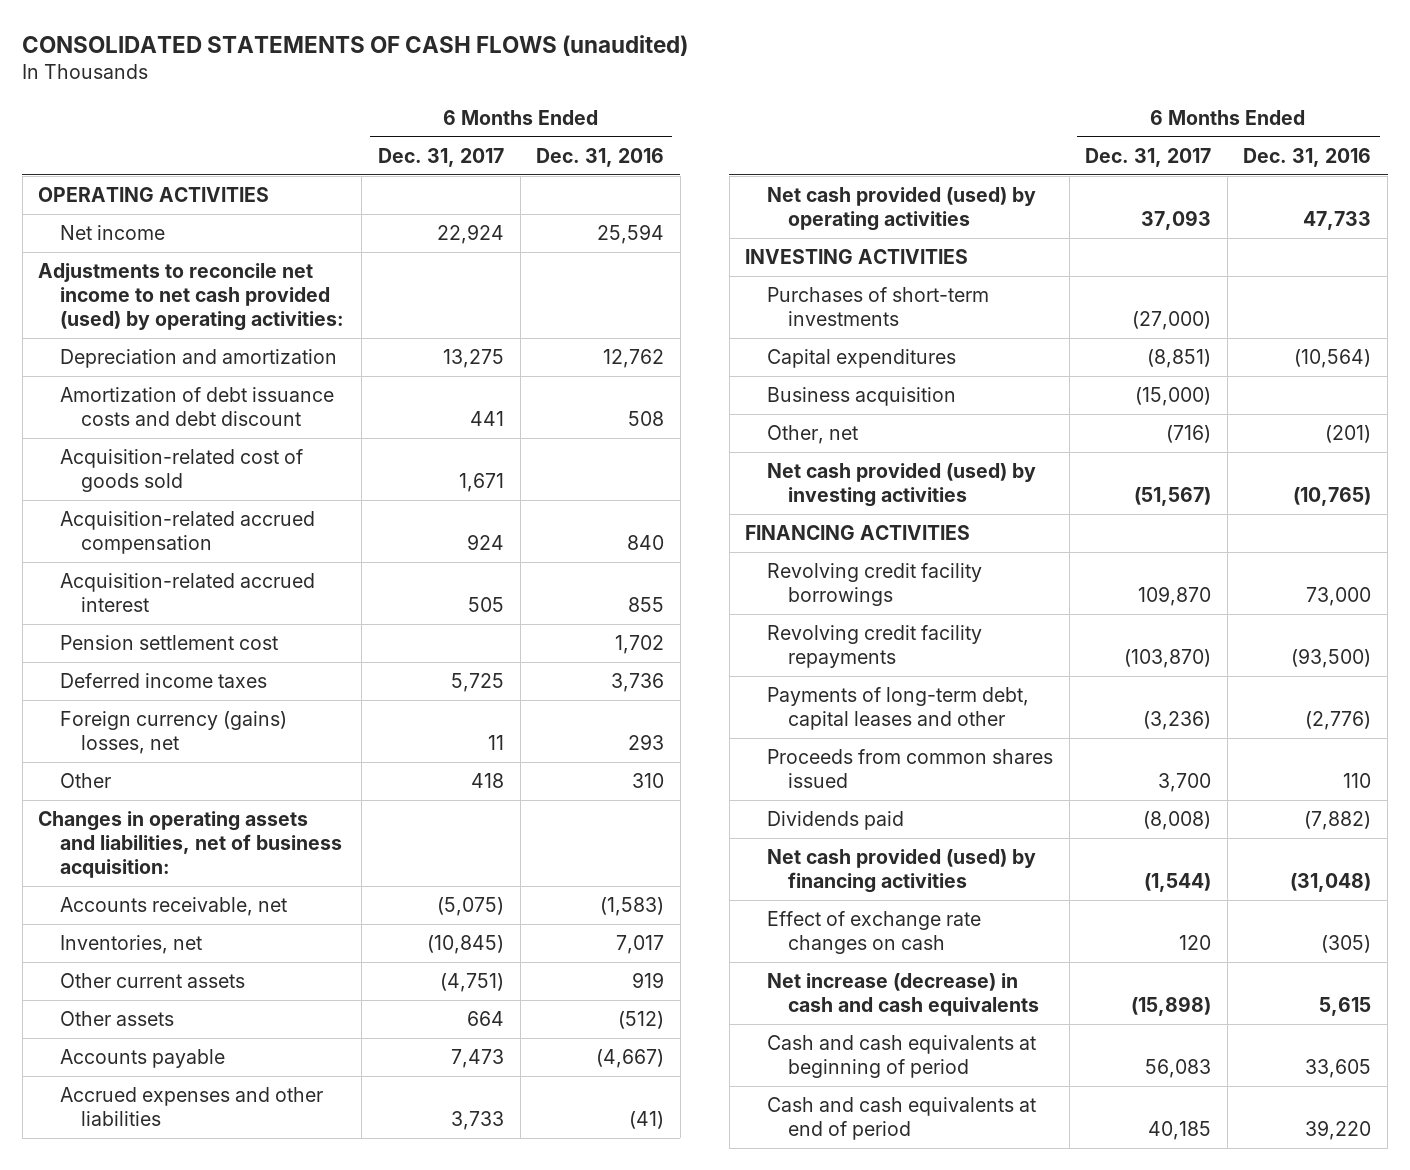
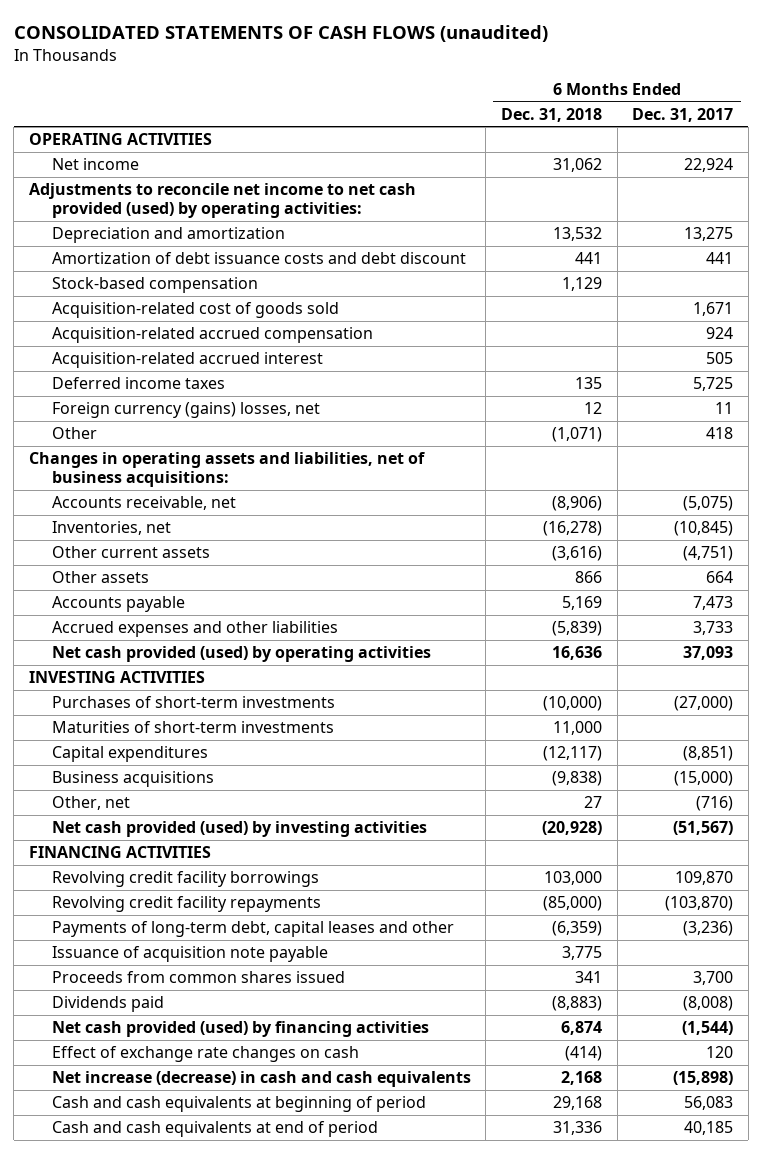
[536,147,665,167] Dec. 31, 2016 -> none
none -> [500,107,602,122] Dec. 31, 2018
none -> [51,277,258,294] Stock-based compensation
[59,635,278,651] Pension settlement cost -> none
[38,811,342,879] Changes in operating assets and liabilities, net of business acquisition: -> [28,452,425,488] Changes in operating assets and liabilities, net of business acquisitions:
none -> [51,721,334,734] Maturities of short-term investments
[766,387,956,407] Business acquisition -> [51,771,214,788] Business acquisitions
none -> [51,946,328,963] Issuance of acquisition note payable

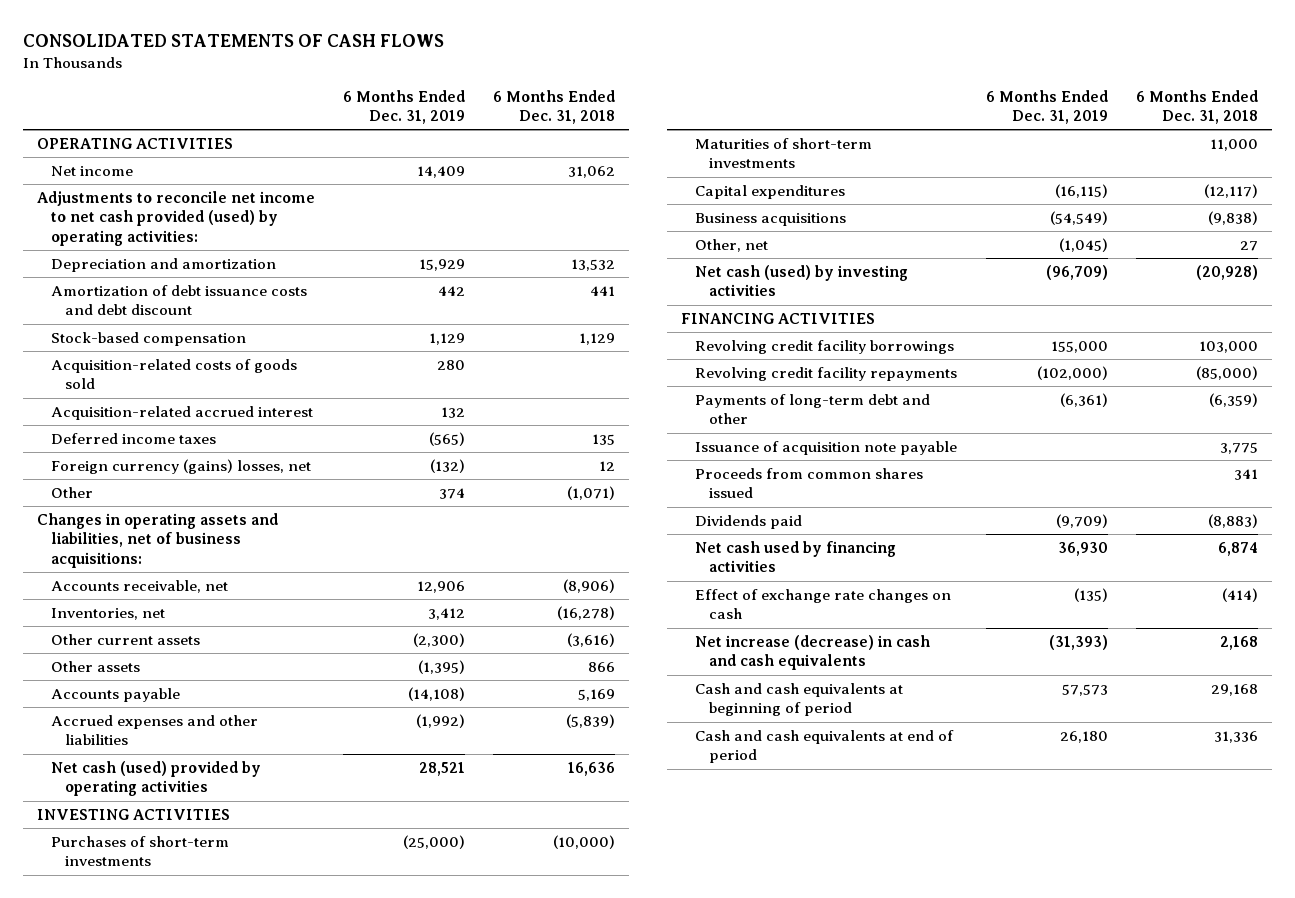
[13,24,548,42] CONSOLIDATED STATEMENTS OF CASH FLOWS (unaudited) -> [23,34,445,48] CONSOLIDATED STATEMENTS OF CASH FLOWS
[632,107,734,122] Dec. 31, 2017 -> none
none -> [342,89,465,125] 6 Months Ended Dec. 31, 2019
[51,327,373,344] Acquisition-related accrued compensation -> none
[51,302,339,319] Acquisition-related cost of goods sold -> [51,358,298,390] Acquisition-related costs of goods sold
[51,646,431,663] Net cash provided (used) by operating activities -> [51,760,262,797] Net cash (used) provided by operating activities
[51,821,427,838] Net cash provided (used) by investing activities -> [694,264,908,297] Net cash (used) by investing activities
[51,921,454,938] Payments of long-term debt, capital leases and other -> [694,393,930,425] Payments of long-term debt and other
[51,1021,429,1038] Net cash provided (used) by financing activities -> [694,540,896,573] Net cash used by financing activities

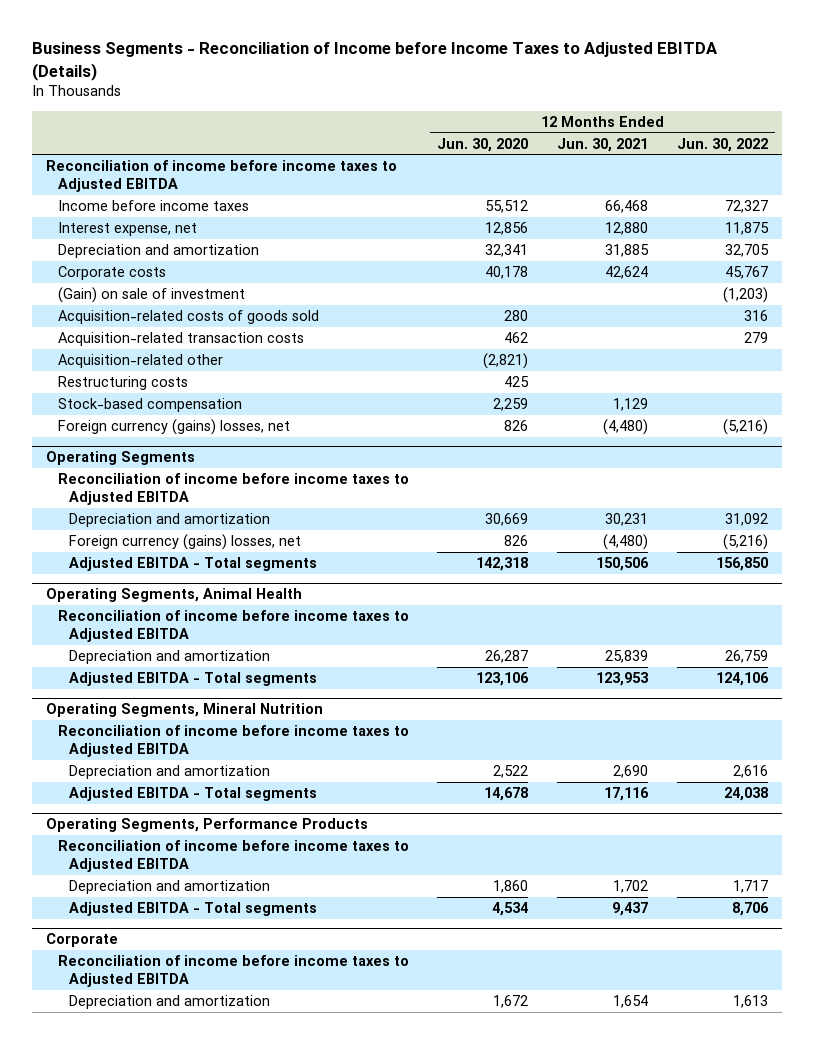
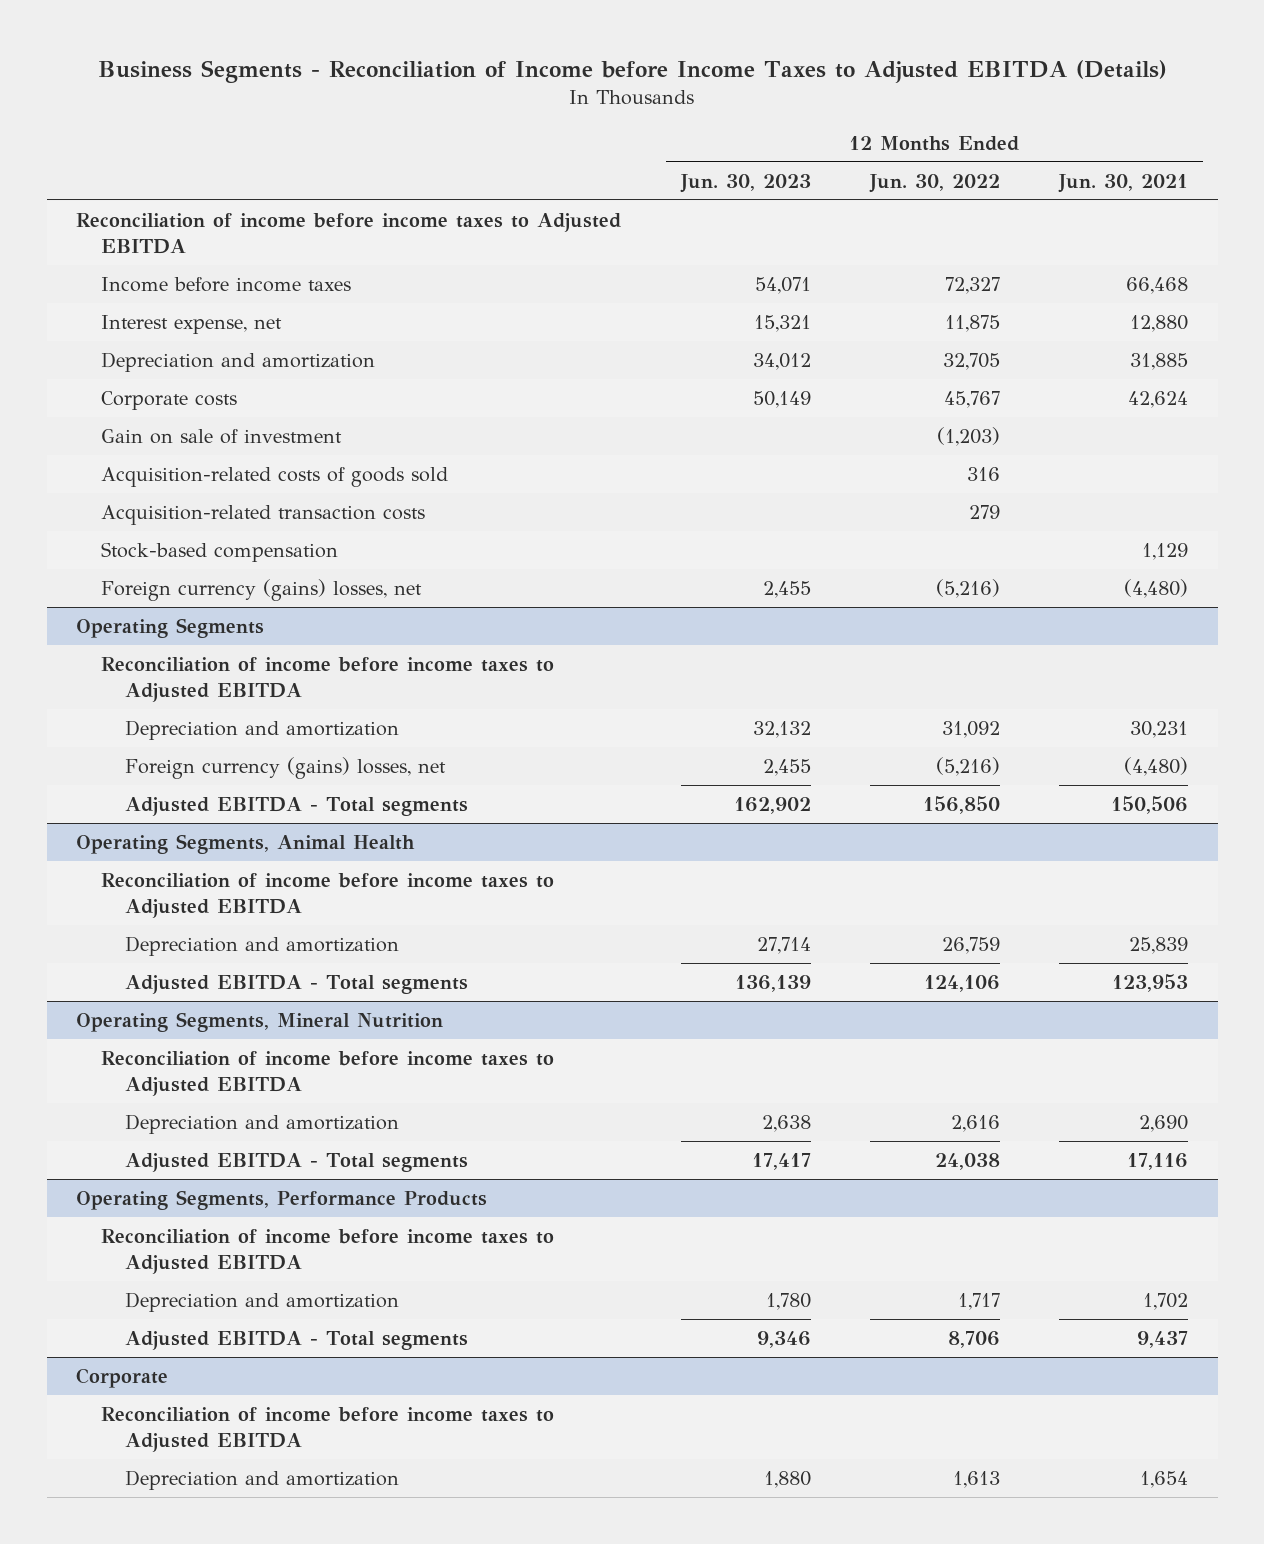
[437,137,529,152] Jun. 30, 2020 -> none
none -> [679,173,811,193] Jun. 30, 2023
[57,287,245,304] (Gain) on sale of investment -> [100,428,342,444] Gain on sale of investment
[57,354,223,369] Acquisition-related other -> none
[57,376,188,391] Restructuring costs -> none

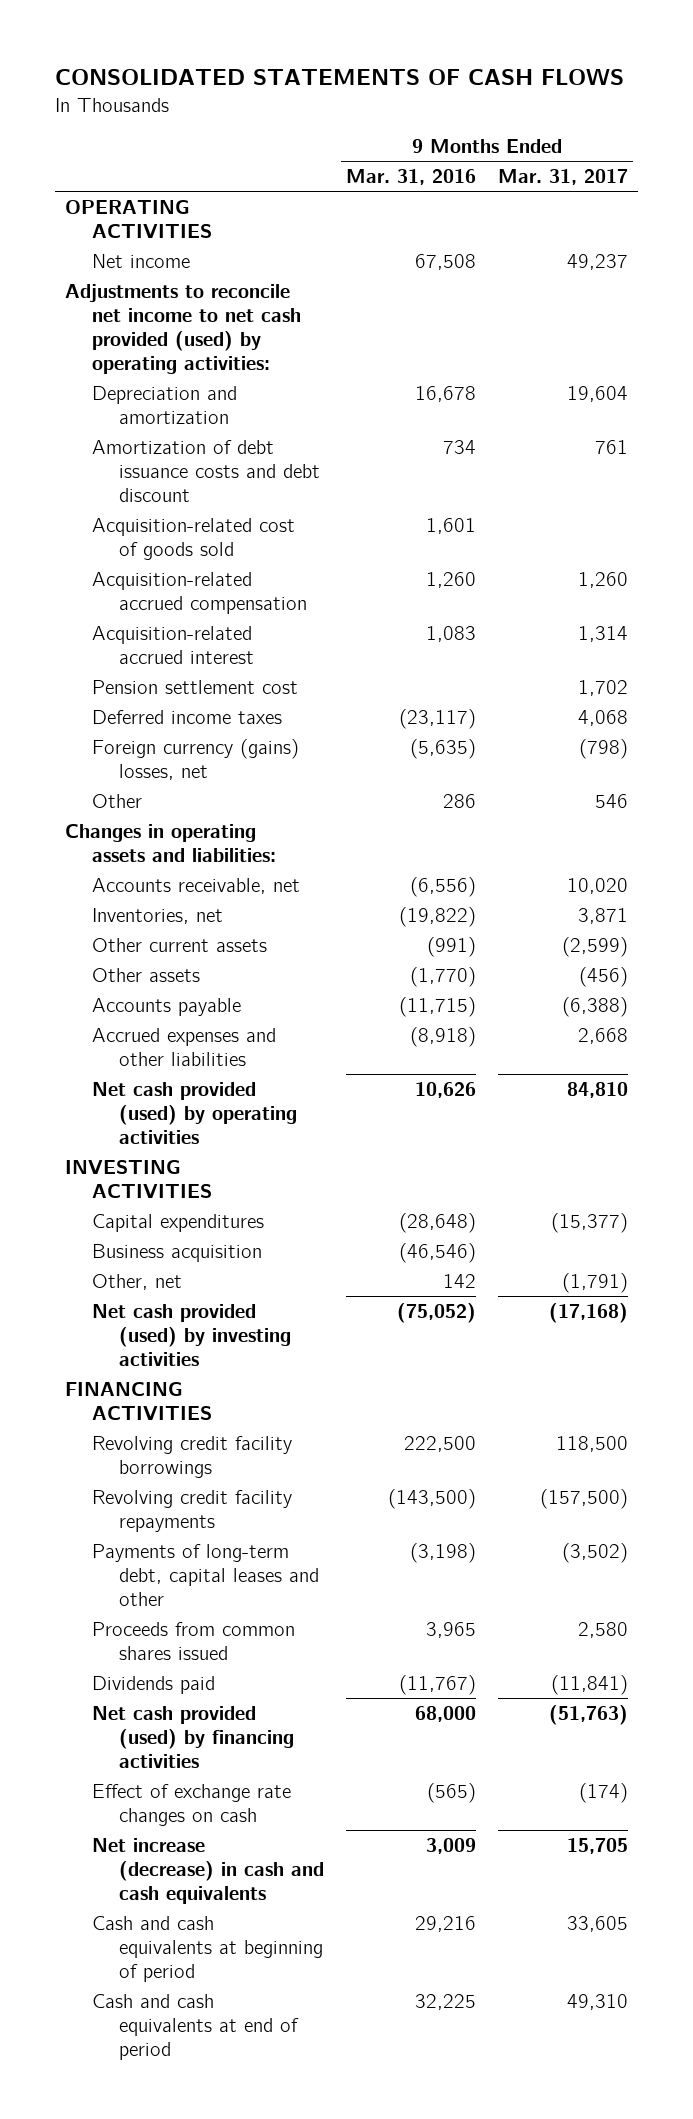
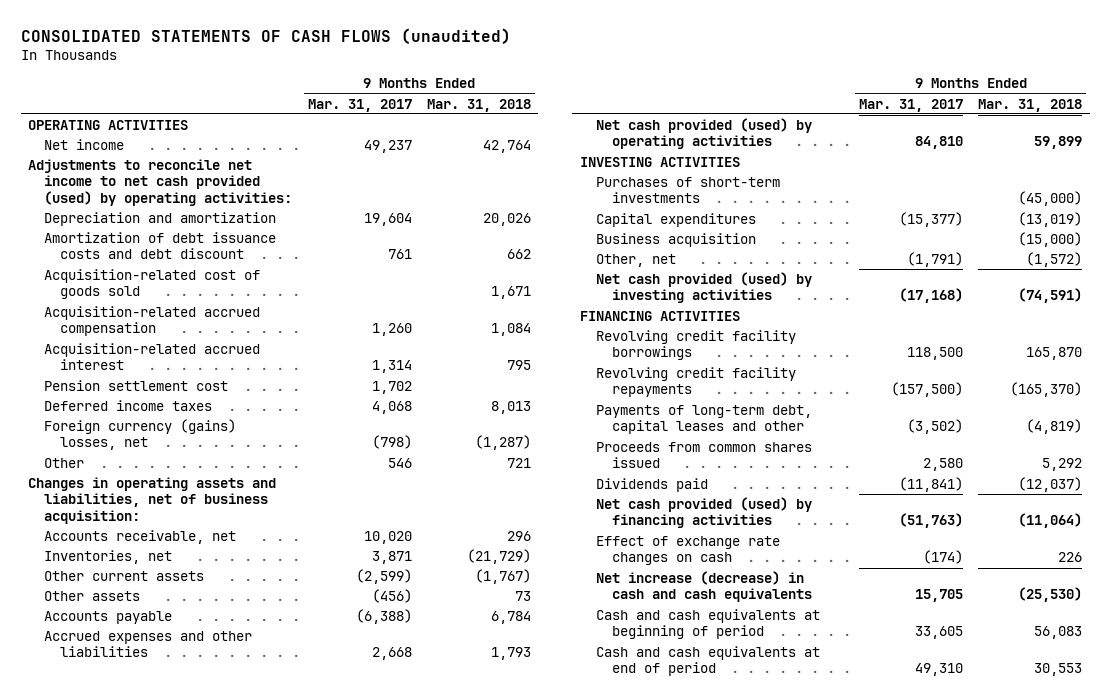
[54,69,624,86] CONSOLIDATED STATEMENTS OF CASH FLOWS -> [20,27,511,44] CONSOLIDATED STATEMENTS OF CASH FLOWS (unaudited)
[346,169,477,186] Mar. 31, 2016 -> none
none -> [426,98,531,112] Mar. 31, 2018
[65,823,277,862] Changes in operating assets and liabilities: -> [28,476,277,524] Changes in operating assets and liabilities, net of business acquisition:
none -> [595,176,780,204] Purchases of short-term investments

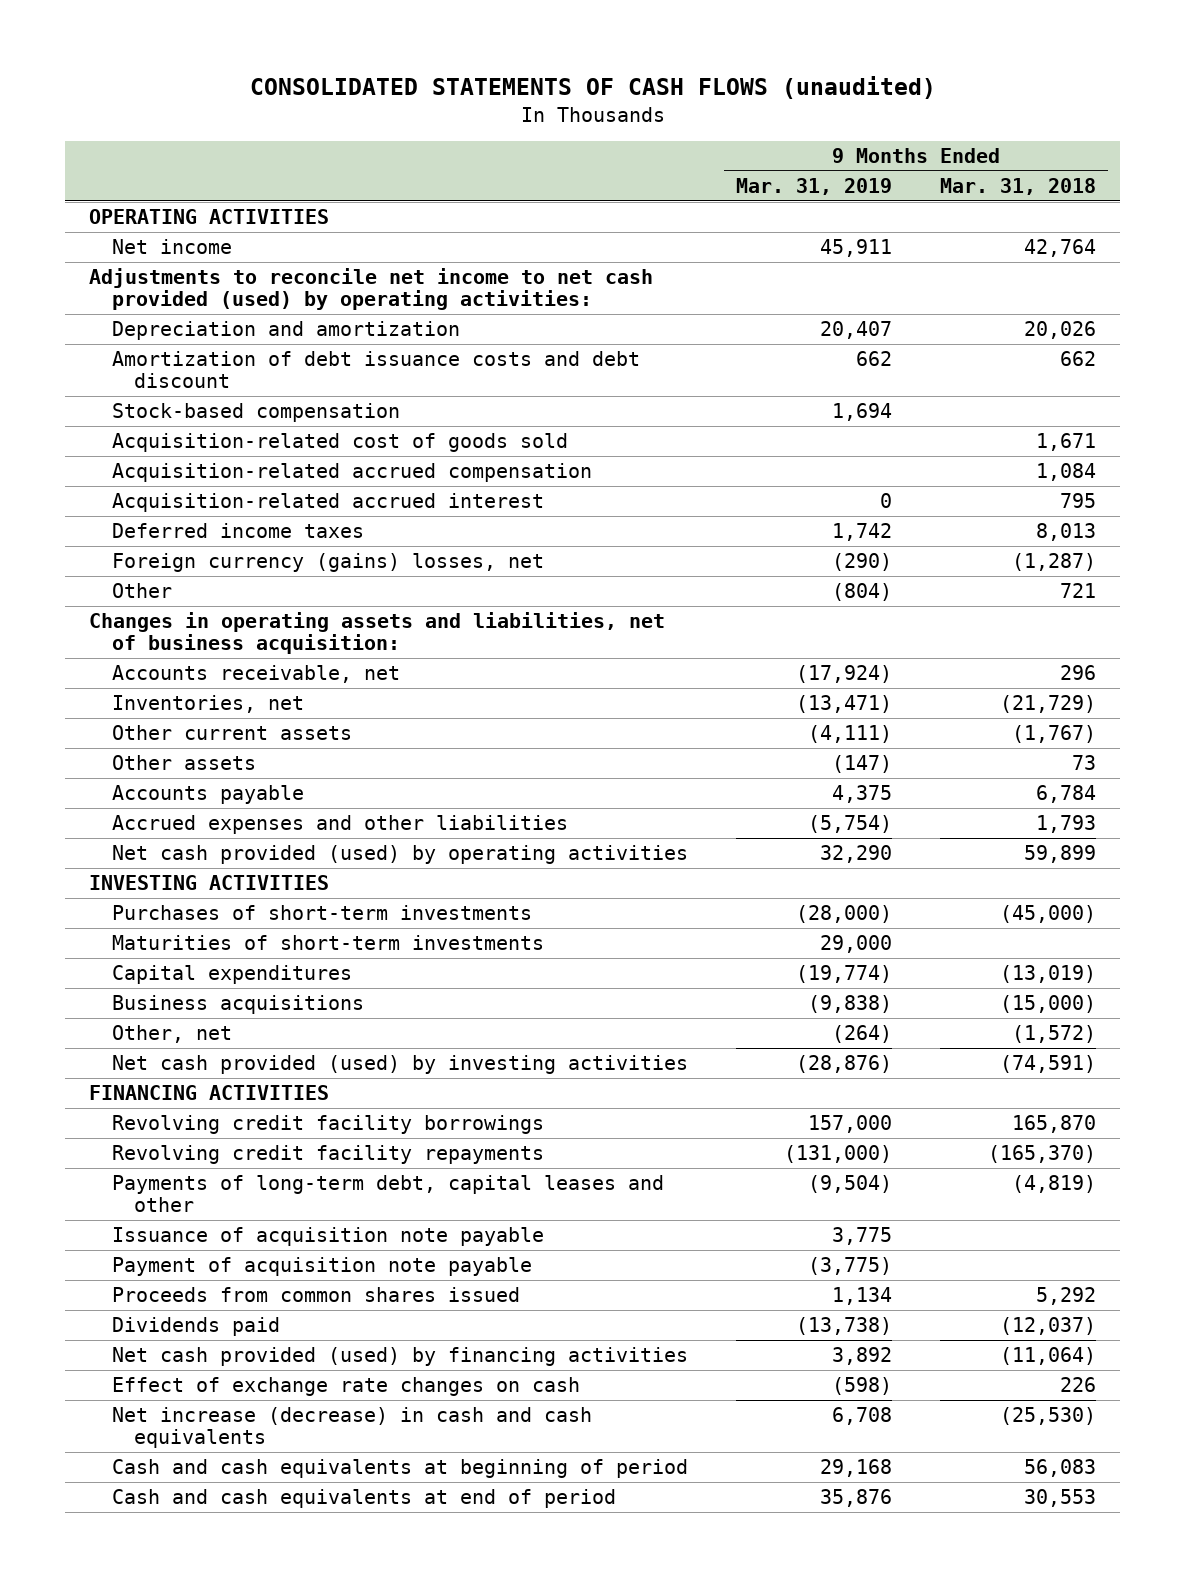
[307,98,412,112] Mar. 31, 2017 -> none
none -> [735,177,892,195] Mar. 31, 2019
none -> [111,402,400,422] Stock-based compensation
[44,379,229,391] Pension settlement cost -> none
none -> [111,934,544,950] Maturities of short-term investments
[595,232,756,247] Business acquisition -> [111,994,364,1014] Business acquisitions
none -> [111,1226,544,1246] Issuance of acquisition note payable
none -> [111,1256,532,1276] Payment of acquisition note payable

